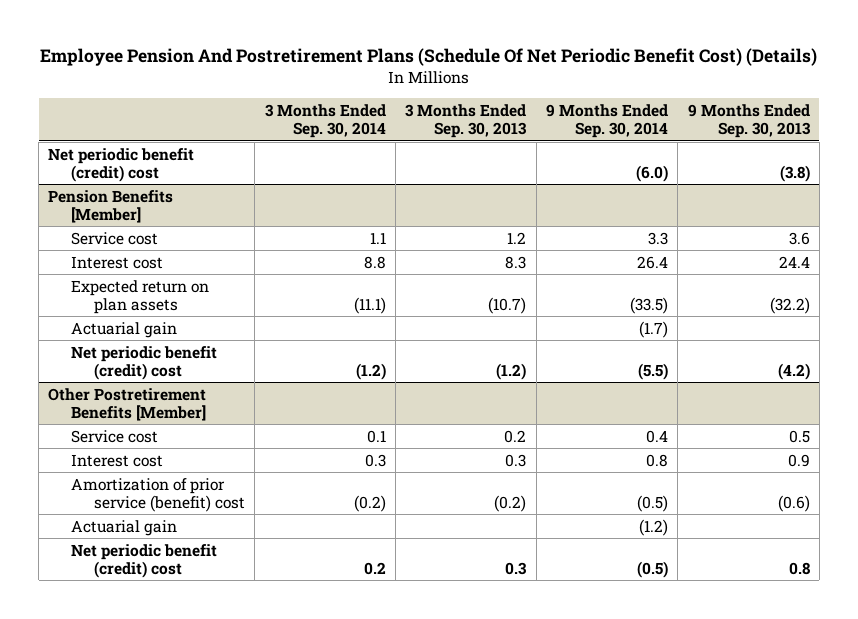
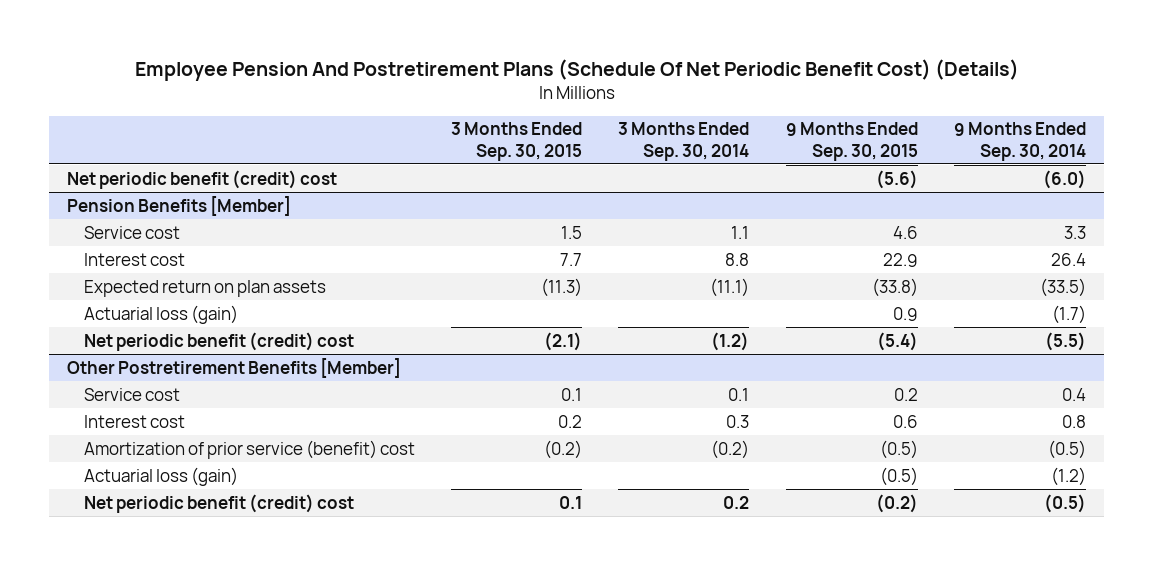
[405,104,528,139] 3 Months Ended Sep. 30, 2013 -> none
[687,104,811,139] 9 Months Ended Sep. 30, 2013 -> none
none -> [451,122,583,161] 3 Months Ended Sep. 30, 2015
none -> [785,122,918,161] 9 Months Ended Sep. 30, 2015
[71,321,178,338] Actuarial gain -> [83,304,238,324] Actuarial loss (gain)
[71,519,178,536] Actuarial gain -> [83,466,238,486] Actuarial loss (gain)

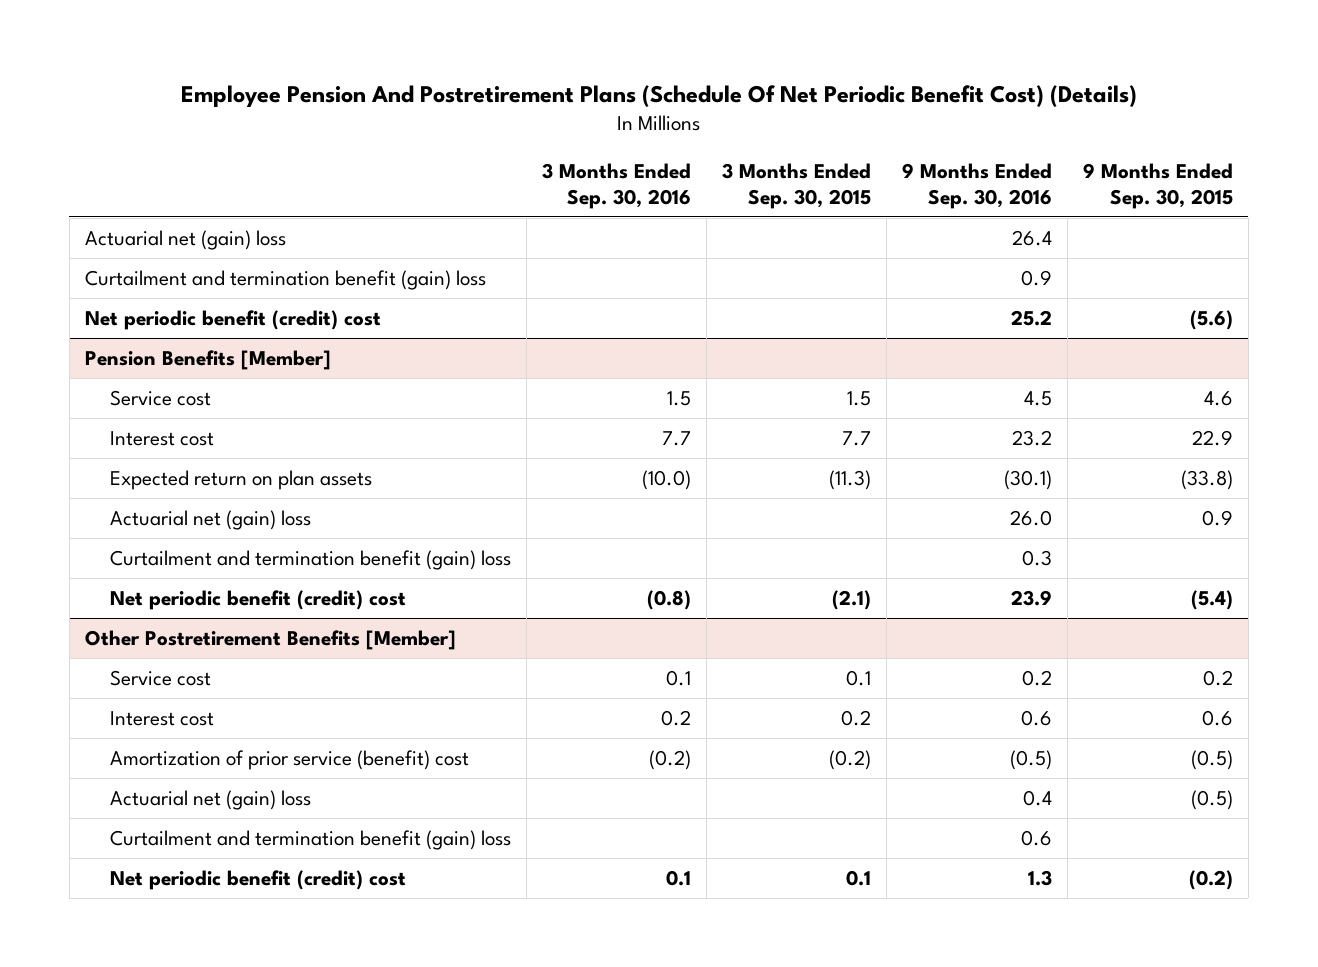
[618,122,750,161] 3 Months Ended Sep. 30, 2014 -> none
[953,122,1086,161] 9 Months Ended Sep. 30, 2014 -> none
none -> [541,163,691,209] 3 Months Ended Sep. 30, 2016
none -> [901,163,1052,209] 9 Months Ended Sep. 30, 2016
none -> [84,229,286,250] Actuarial net (gain) loss
none -> [84,269,486,290] Curtailment and termination benefit (gain) loss
[83,304,238,324] Actuarial loss (gain) -> [109,509,311,530] Actuarial net (gain) loss
none -> [109,549,511,570] Curtailment and termination benefit (gain) loss
[83,466,238,486] Actuarial loss (gain) -> [109,789,311,810] Actuarial net (gain) loss
none -> [109,829,511,850] Curtailment and termination benefit (gain) loss

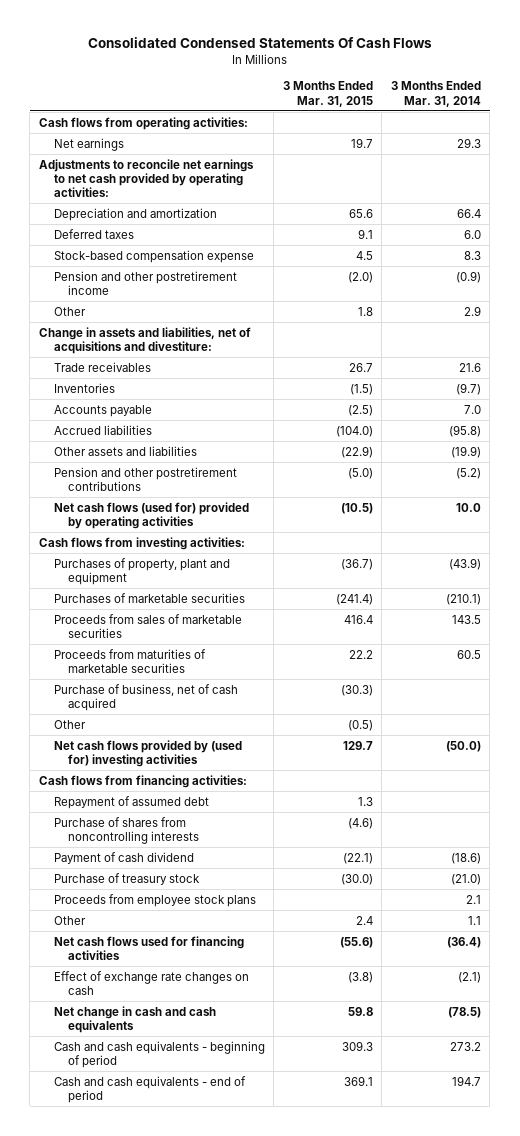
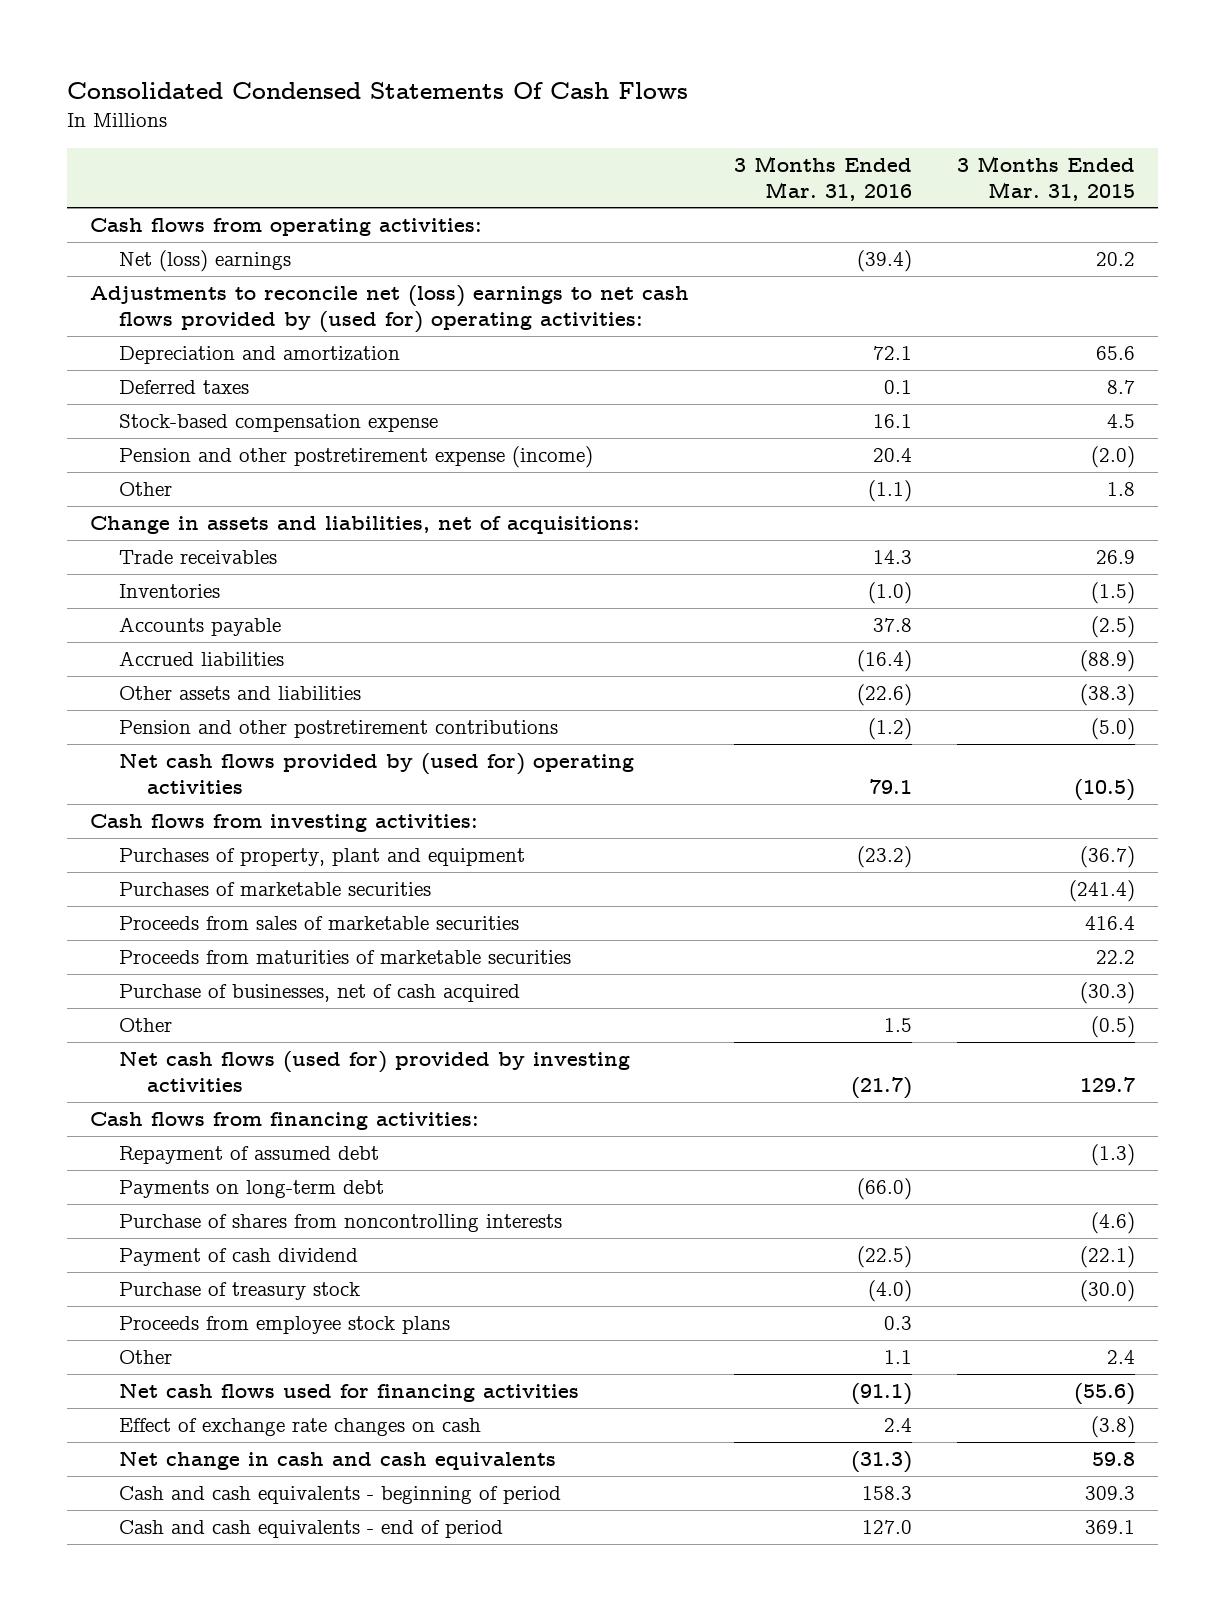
[390,81,481,107] 3 Months Ended Mar. 31, 2014 -> none
none -> [734,155,913,201] 3 Months Ended Mar. 31, 2016
[53,137,124,151] Net earnings -> [118,250,291,273] Net (loss) earnings
[350,137,373,148] 19.7 -> [1096,252,1136,267] 20.2
[38,158,254,198] Adjustments to reconcile net earnings to net cash provided by operating activities: -> [89,285,689,334] Adjustments to reconcile net (loss) earnings to net cash flows provided by (used for) operating activities:
[357,228,373,239] 9.1 -> [1107,380,1136,395] 8.7
[53,270,237,295] Pension and other postretirement income -> [118,446,593,469] Pension and other postretirement expense (income)
[38,326,251,354] Change in assets and liabilities, net of acquisitions and divestiture: -> [89,516,640,535] Change in assets and liabilities, net of acquisitions:
[348,362,373,372] 26.7 -> [1096,550,1136,565] 26.9
[335,425,373,437] (104.0) -> [1080,650,1136,673] (88.9)
[340,445,373,458] (22.9) -> [1080,684,1136,707] (38.3)
[53,501,249,529] Net cash flows (used for) provided by operating activities -> [118,753,634,795] Net cash flows provided by (used for) operating activities
[53,683,238,711] Purchase of business, net of cash acquired -> [118,984,520,1003] Purchase of businesses, net of cash acquired
[53,739,242,767] Net cash flows provided by (used for) investing activities -> [118,1051,630,1093] Net cash flows (used for) provided by investing activities
[357,796,373,806] 1.3 -> [1091,1144,1136,1167] (1.3)
none -> [118,1180,384,1199] Payments on long-term debt

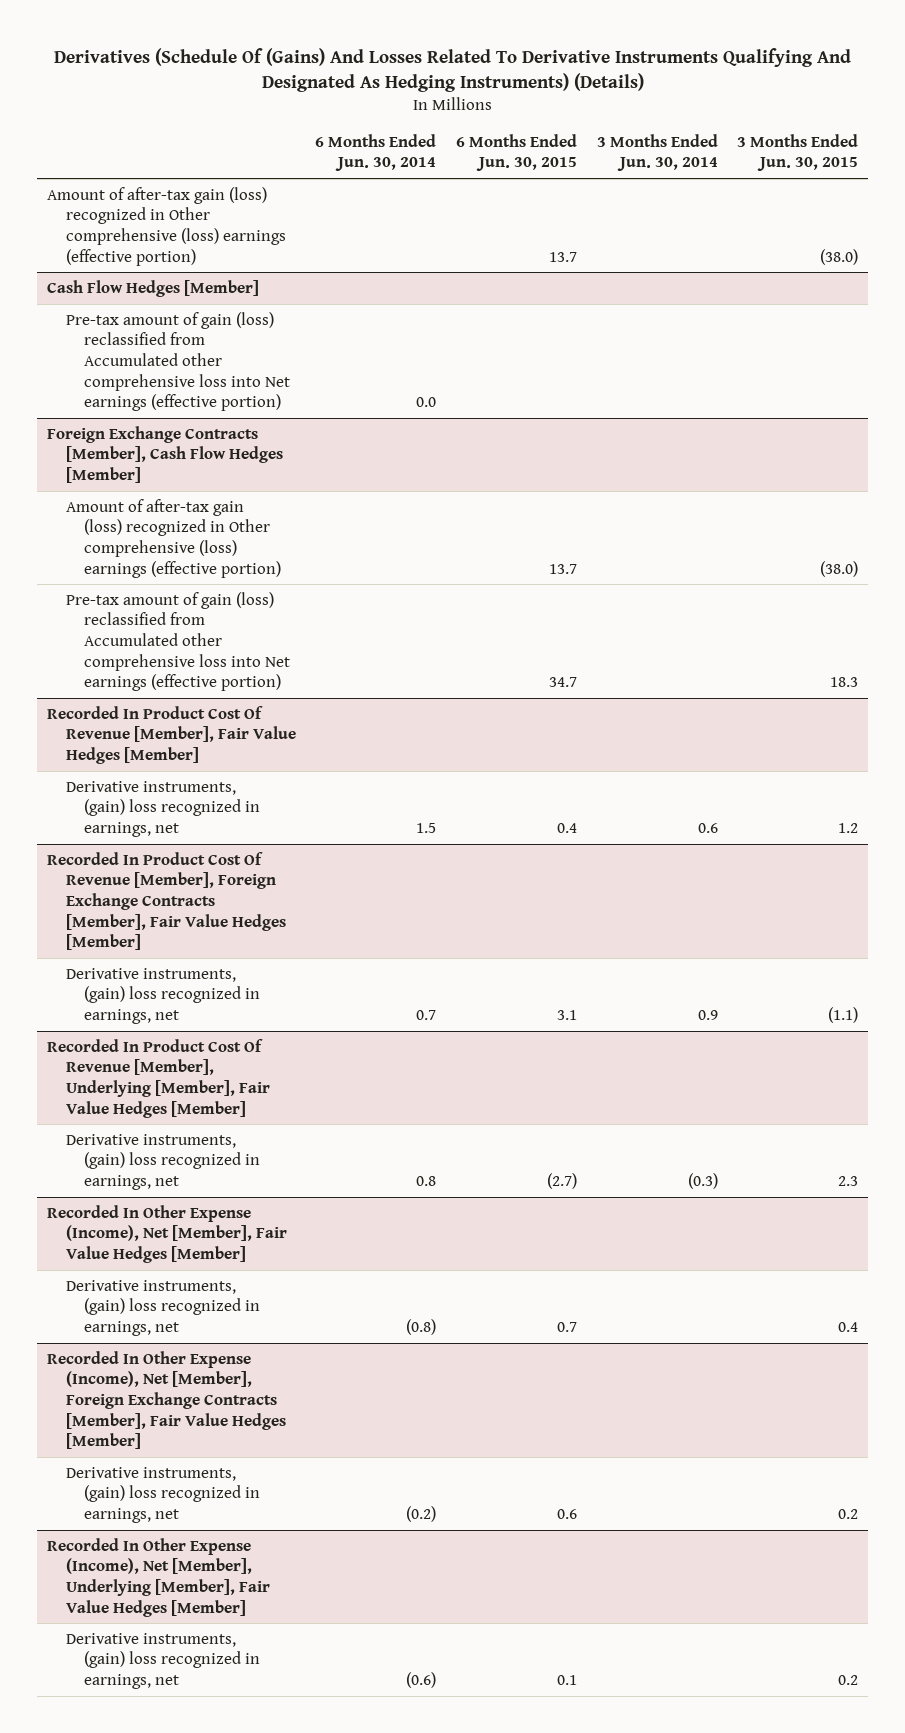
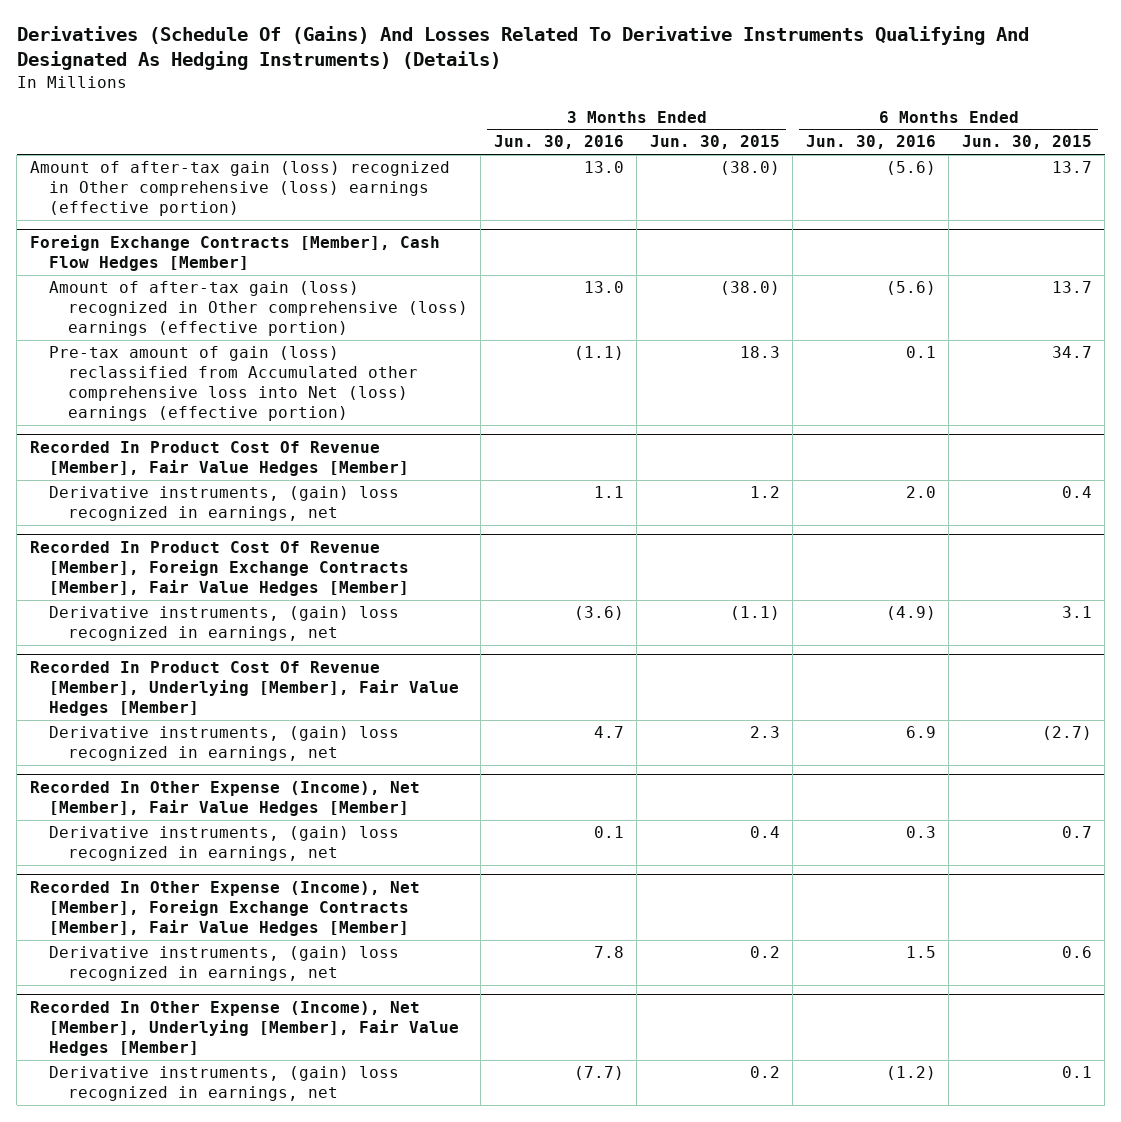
[315,133,437,172] 6 Months Ended Jun. 30, 2014 -> none
[596,133,718,172] 3 Months Ended Jun. 30, 2014 -> none
none -> [493,135,624,150] Jun. 30, 2016
none -> [805,135,936,150] Jun. 30, 2016
[47,279,260,297] Cash Flow Hedges [Member] -> none
[65,311,291,412] Pre-tax amount of gain (loss) reclassified from Accumulated other comprehensive loss into Net earnings (effective portion) -> none
[65,591,291,692] Pre-tax amount of gain (loss) reclassified from Accumulated other comprehensive loss into Net earnings (effective portion) -> [48,346,418,422] Pre-tax amount of gain (loss) reclassified from Accumulated other comprehensive loss into Net (loss) earnings (effective portion)

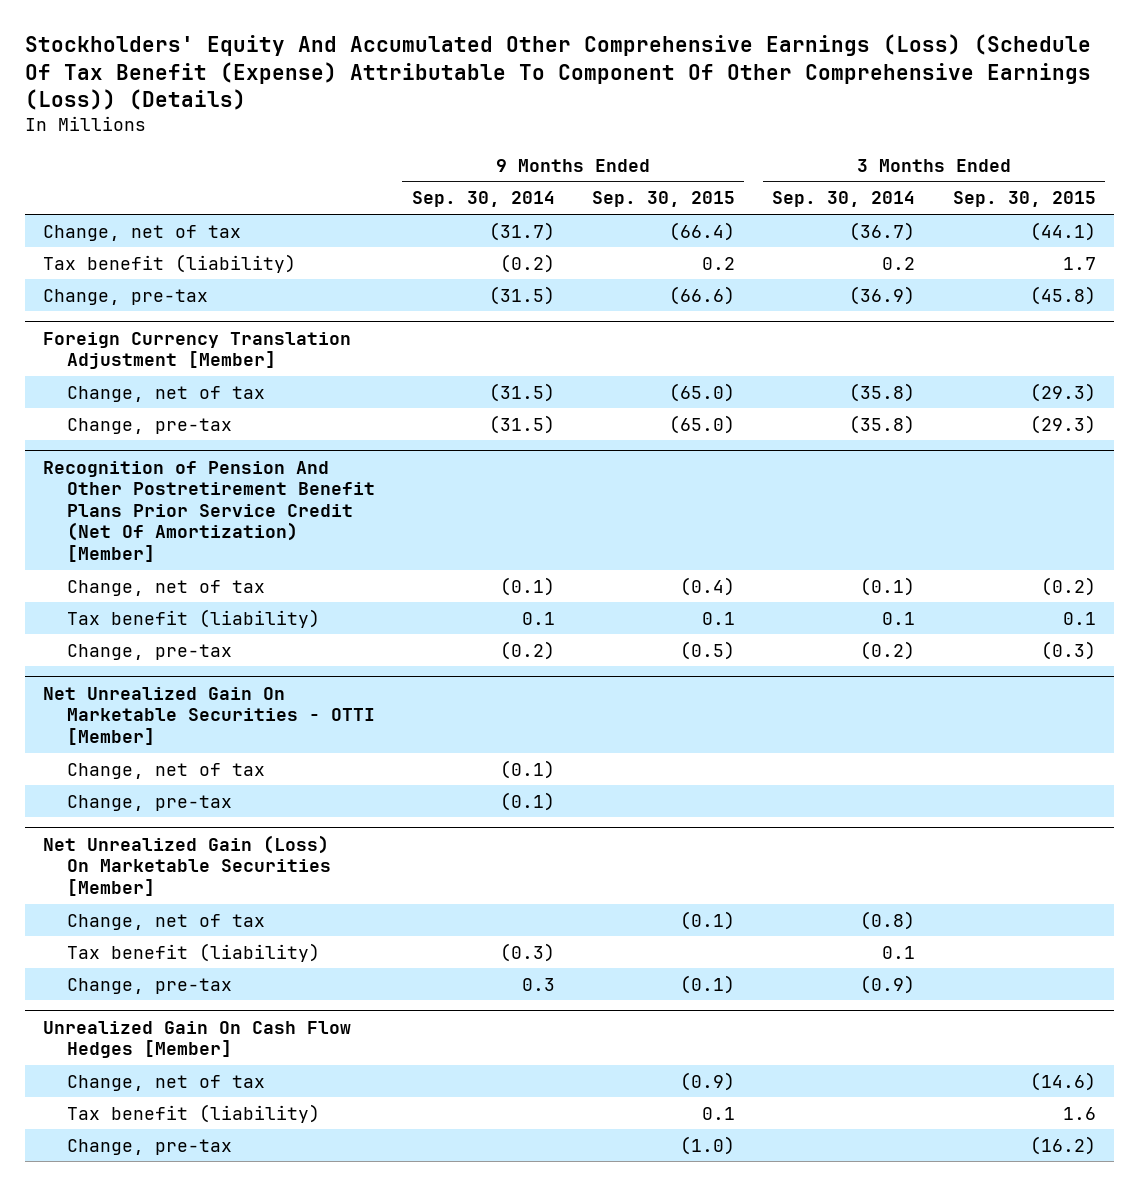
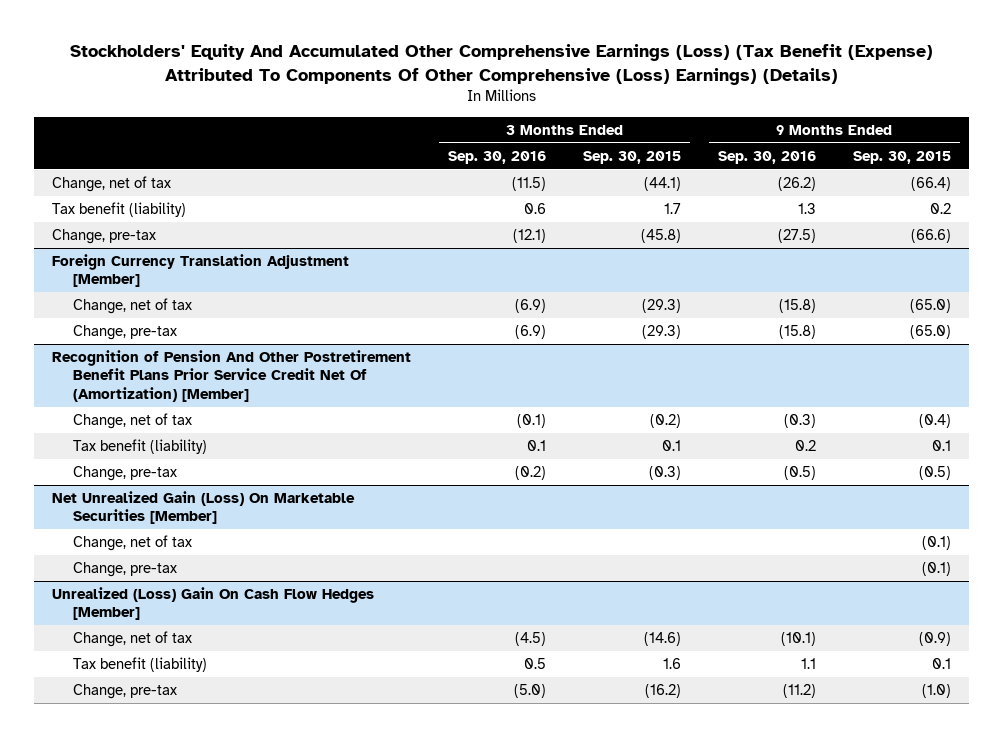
[24,34,1091,111] Stockholders' Equity And Accumulated Other Comprehensive Earnings (Loss) (Schedule Of Tax Benefit (Expense) Attributable To Component Of Other Comprehensive Earnings (Loss)) (Details) -> [69,44,933,85] Stockholders' Equity And Accumulated Other Comprehensive Earnings (Loss) (Tax Benefit (Expense) Attributed To Components Of Other Comprehensive (Loss) Earnings) (Details)
[411,191,555,208] Sep. 30, 2014 -> none
[772,191,916,208] Sep. 30, 2014 -> none
none -> [448,150,547,164] Sep. 30, 2016
none -> [717,150,816,164] Sep. 30, 2016
[43,460,375,563] Recognition of Pension And Other Postretirement Benefit Plans Prior Service Credit (Net Of Amortization) [Member] -> [52,350,412,402] Recognition of Pension And Other Postretirement Benefit Plans Prior Service Credit Net Of (Amortization) [Member]
[43,686,375,745] Net Unrealized Gain On Marketable Securities - OTTI [Member] -> none
[66,762,265,779] Change, net of tax -> none
[66,794,232,811] Change, pre-tax -> none
[66,942,320,962] Tax benefit (liability) -> none
[43,1020,352,1059] Unrealized Gain On Cash Flow Hedges [Member] -> [52,587,375,621] Unrealized (Loss) Gain On Cash Flow Hedges [Member]

